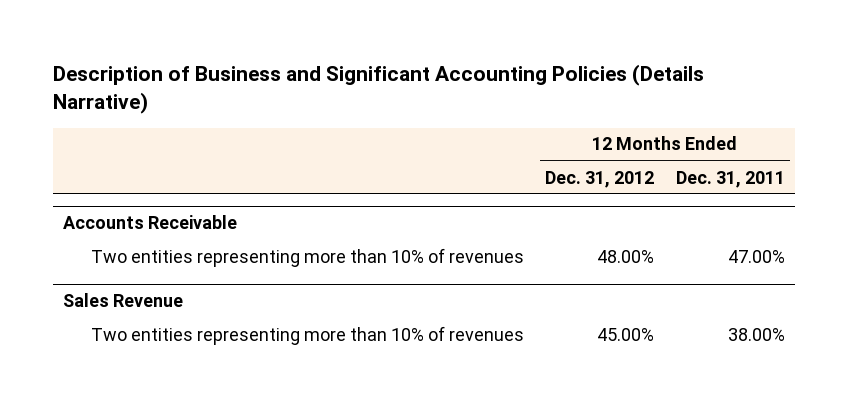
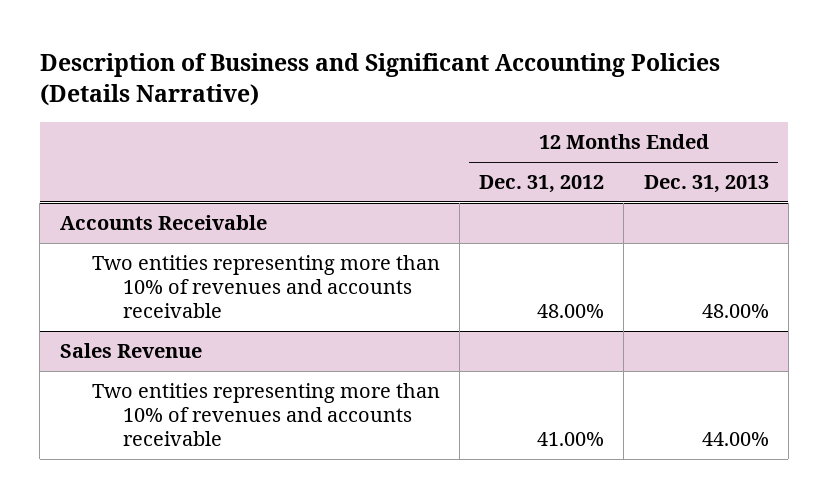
[675,170,785,188] Dec. 31, 2011 -> none
none -> [643,175,769,194] Dec. 31, 2013
[91,247,525,267] Two entities representing more than 10% of revenues -> [91,255,440,319] Two entities representing more than 10% of revenues and accounts receivable
[91,325,525,345] Two entities representing more than 10% of revenues -> [91,383,440,447] Two entities representing more than 10% of revenues and accounts receivable
[597,327,655,341] 45.00% -> [537,432,605,447] 41.00%

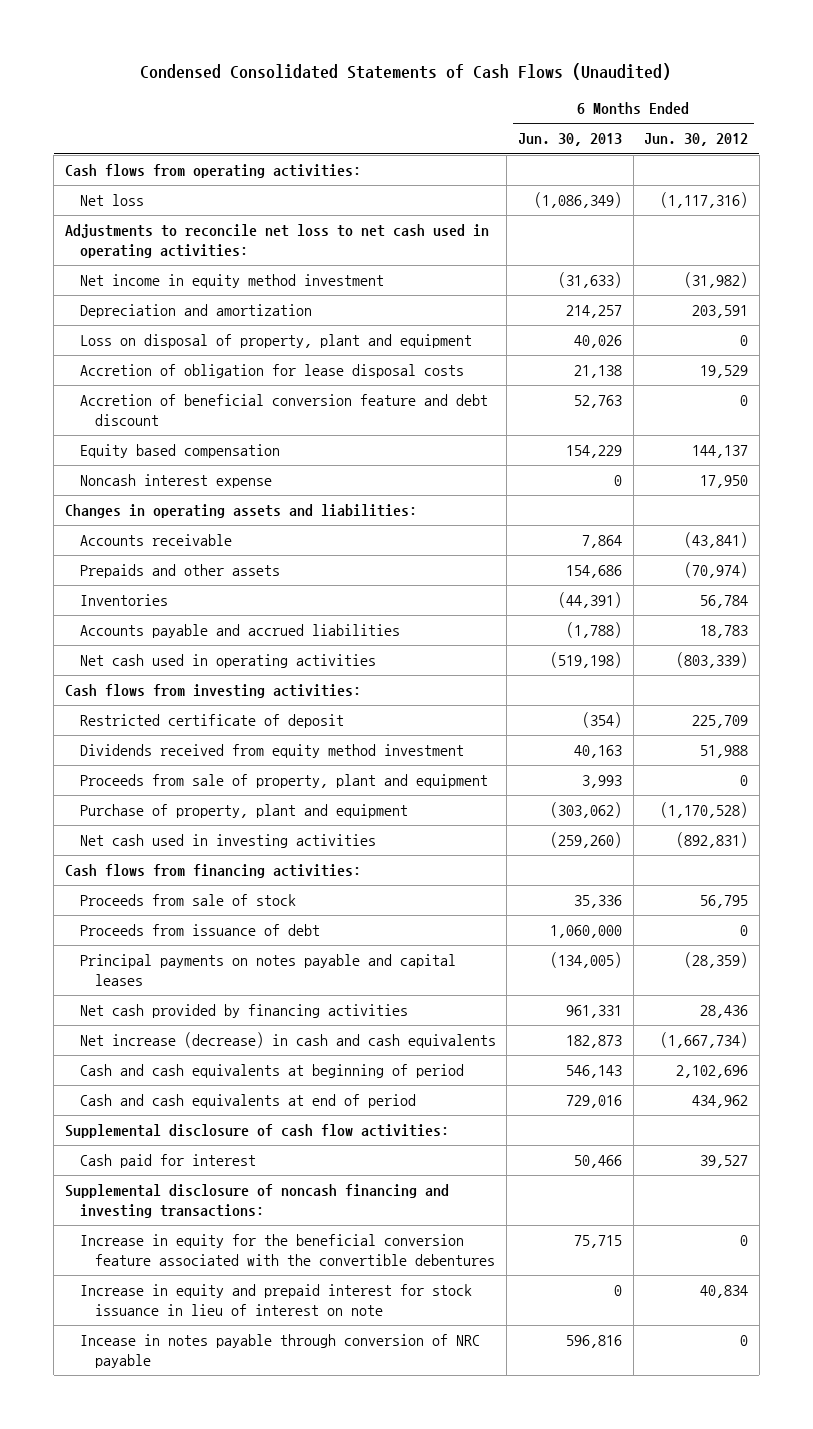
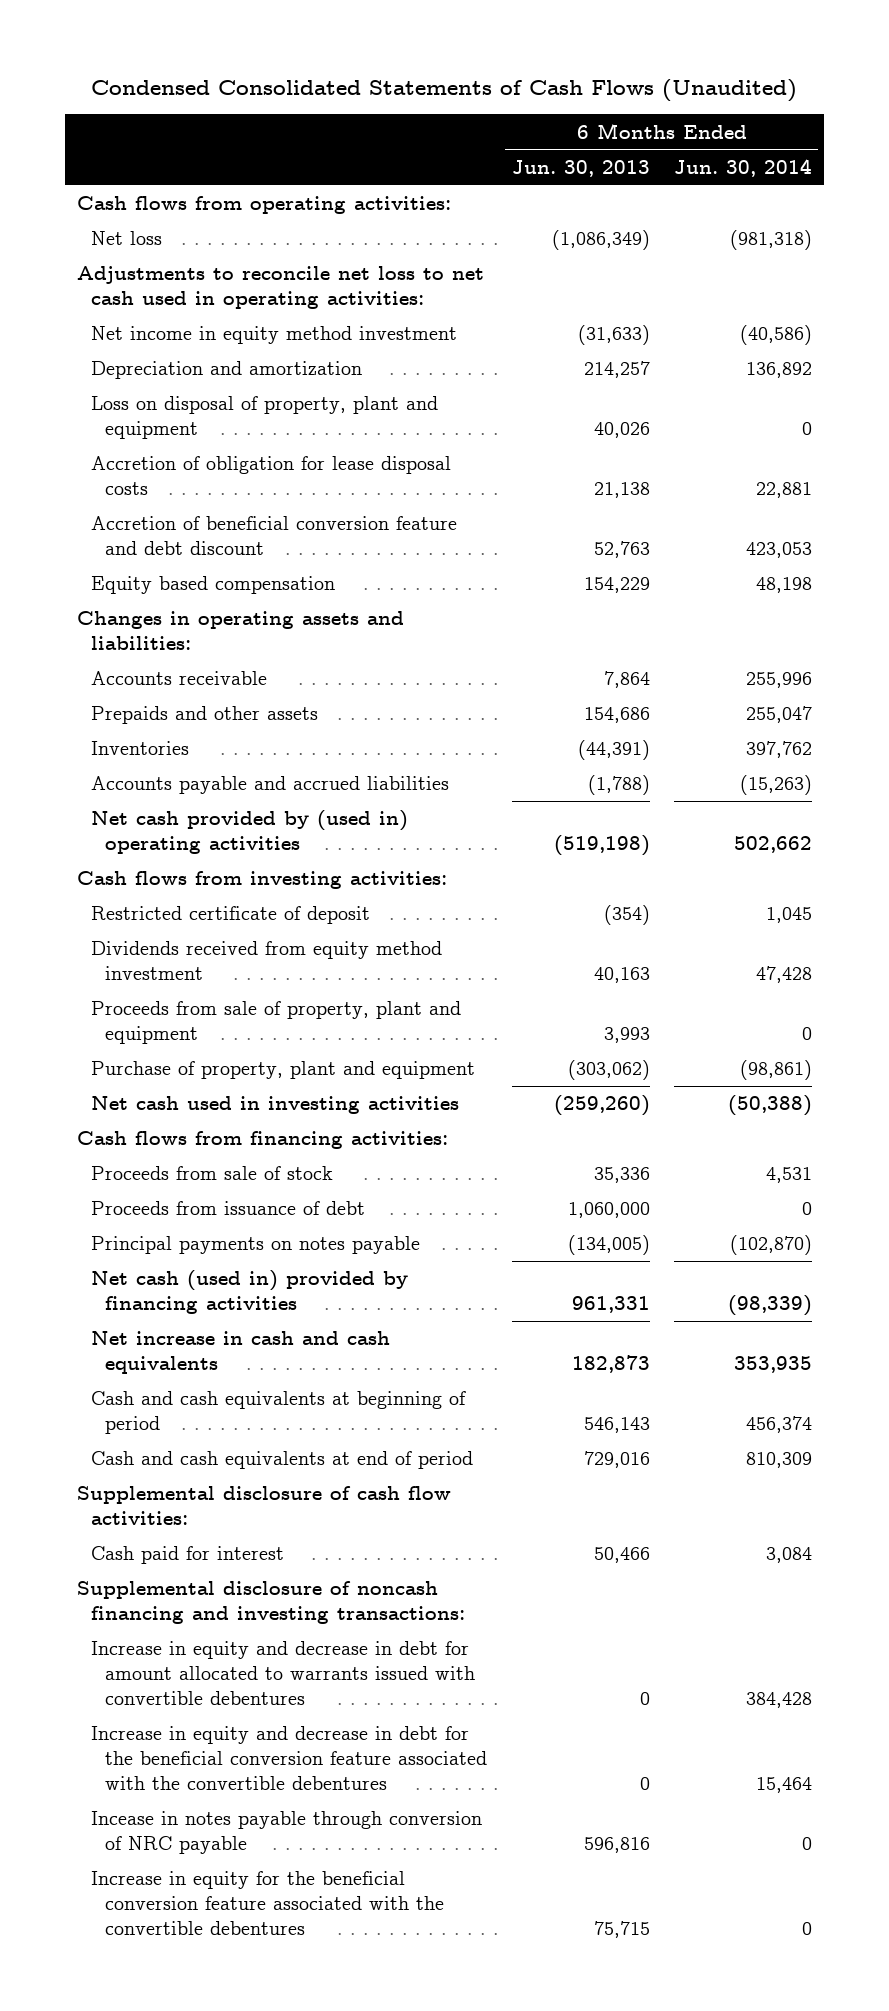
[644,133,749,147] Jun. 30, 2012 -> none
none -> [673,158,812,177] Jun. 30, 2014
[79,474,272,489] Noncash interest expense -> none
[79,654,376,669] Net cash used in operating activities -> [91,810,409,855] Net cash provided by (used in) operating activities
[79,954,456,986] Principal payments on notes payable and capital leases -> [91,1236,421,1255] Principal payments on notes payable
[79,1004,408,1019] Net cash provided by financing activities -> [91,1270,409,1315] Net cash (used in) provided by financing activities
[79,1032,496,1049] Net increase (decrease) in cash and cash equivalents -> [91,1331,391,1375] Net increase in cash and cash equivalents
[79,1284,472,1316] Increase in equity and prepaid interest for stock issuance in lieu of interest on note -> none
none -> [91,1641,476,1706] Increase in equity and decrease in debt for amount allocated to warrants issued with convertible debentures
none -> [91,1726,488,1791] Increase in equity and decrease in debt for the beneficial conversion feature associated with the convertible debentures
[79,1234,496,1266] Increase in equity for the beneficial conversion feature associated with the convertible debentures -> [91,1871,445,1936] Increase in equity for the beneficial conversion feature associated with the convertible debentures

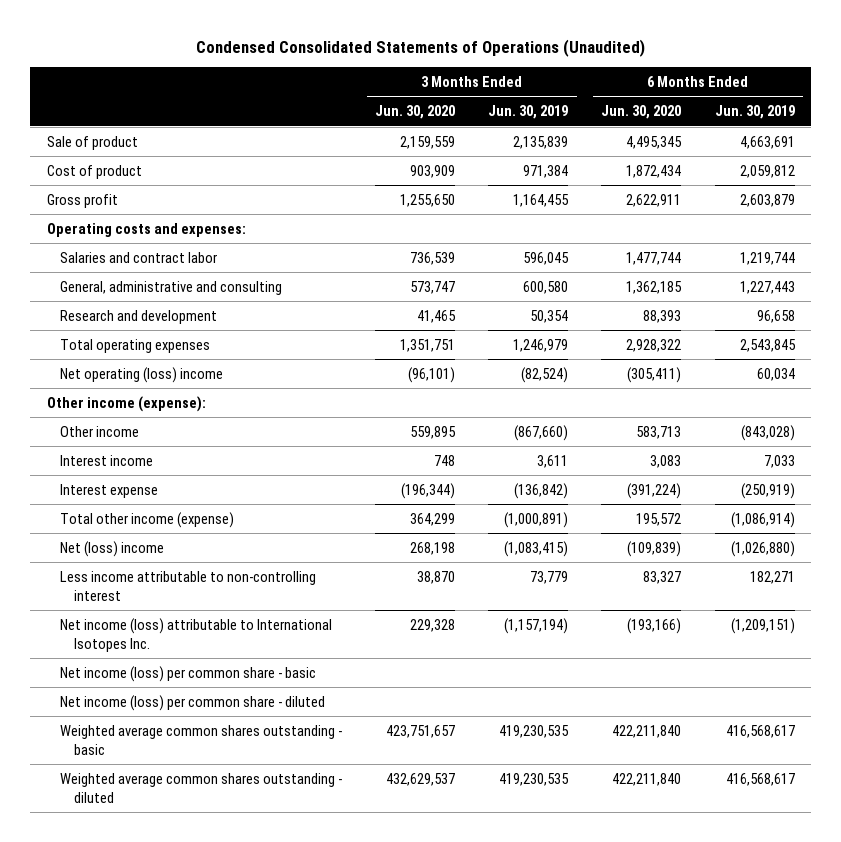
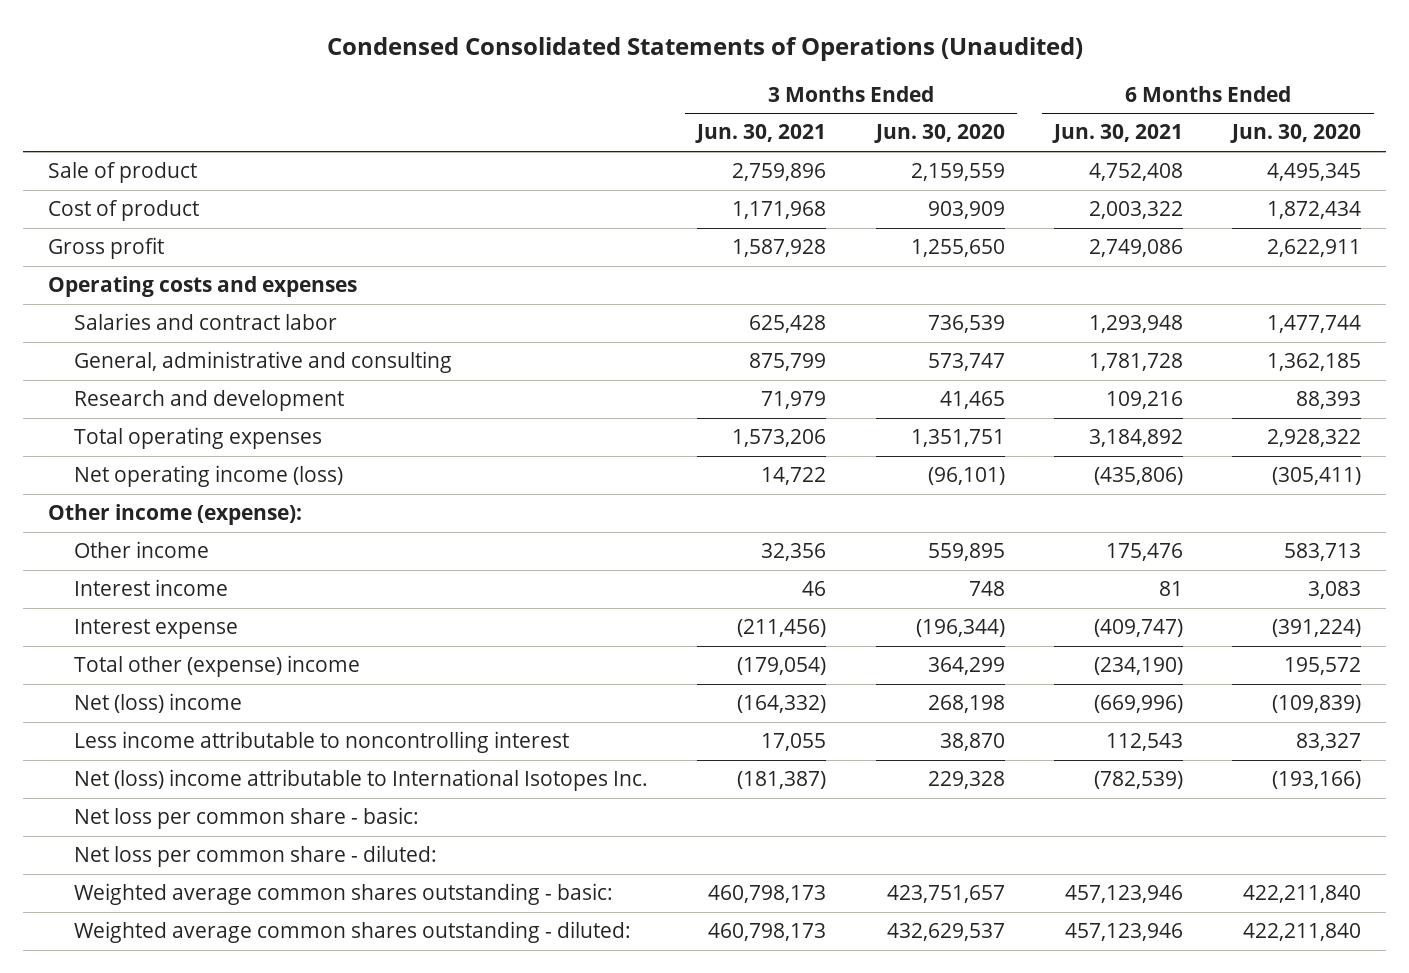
[488,105,569,120] Jun. 30, 2019 -> none
[714,105,795,120] Jun. 30, 2019 -> none
none -> [695,124,827,144] Jun. 30, 2021
none -> [1051,124,1183,144] Jun. 30, 2021
[46,222,246,237] Operating costs and expenses: -> [48,276,358,298] Operating costs and expenses
[60,366,224,383] Net operating (loss) income -> [73,465,343,488] Net operating income (loss)
[60,511,235,528] Total other income (expense) -> [73,655,360,678] Total other (expense) income
[60,570,317,601] Less income attributable to non-controlling interest -> [73,731,569,754] Less income attributable to noncontrolling interest
[60,617,333,652] Net income (loss) attributable to International Isotopes Inc. -> [73,769,648,792] Net (loss) income attributable to International Isotopes Inc.
[60,665,317,682] Net income (loss) per common share - basic -> [73,807,419,830] Net loss per common share - basic:
[60,694,326,711] Net income (loss) per common share - diluted -> [73,845,437,868] Net loss per common share - diluted:
[60,724,343,755] Weighted average common shares outstanding - basic -> [73,883,613,906] Weighted average common shares outstanding - basic:
[60,772,343,803] Weighted average common shares outstanding - diluted -> [73,921,631,944] Weighted average common shares outstanding - diluted:

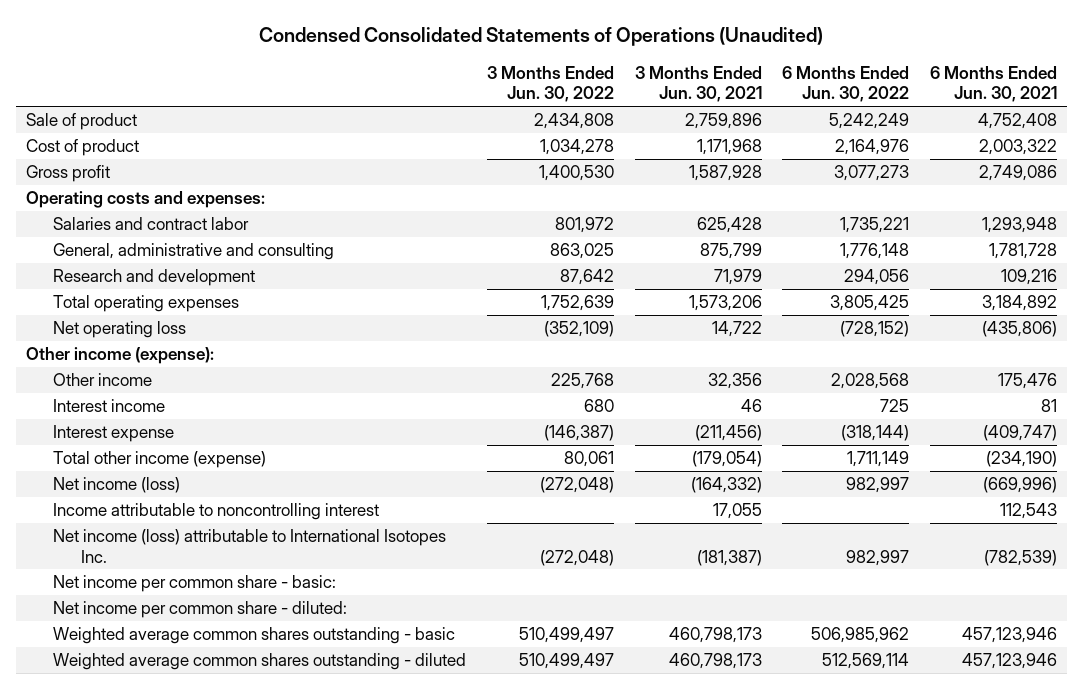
[873,124,1005,144] Jun. 30, 2020 -> none
[1230,124,1362,144] Jun. 30, 2020 -> none
none -> [486,65,614,103] 3 Months Ended Jun. 30, 2022
none -> [782,65,910,103] 6 Months Ended Jun. 30, 2022
[48,276,358,298] Operating costs and expenses -> [26,191,266,209] Operating costs and expenses:
[73,465,343,488] Net operating income (loss) -> [53,321,187,339] Net operating loss
[73,655,360,678] Total other (expense) income -> [53,451,267,469] Total other income (expense)
[73,693,242,714] Net (loss) income -> [53,477,181,494] Net income (loss)
[73,731,569,754] Less income attributable to noncontrolling interest -> [53,503,380,521] Income attributable to noncontrolling interest
[73,769,648,792] Net (loss) income attributable to International Isotopes Inc. -> [53,529,447,563] Net income (loss) attributable to International Isotopes Inc.
[73,807,419,830] Net loss per common share - basic: -> [53,575,337,593] Net income per common share - basic:
[73,845,437,868] Net loss per common share - diluted: -> [53,601,348,619] Net income per common share - diluted:
[73,883,613,906] Weighted average common shares outstanding - basic: -> [53,627,456,645] Weighted average common shares outstanding - basic
[73,921,631,944] Weighted average common shares outstanding - diluted: -> [53,653,467,671] Weighted average common shares outstanding - diluted

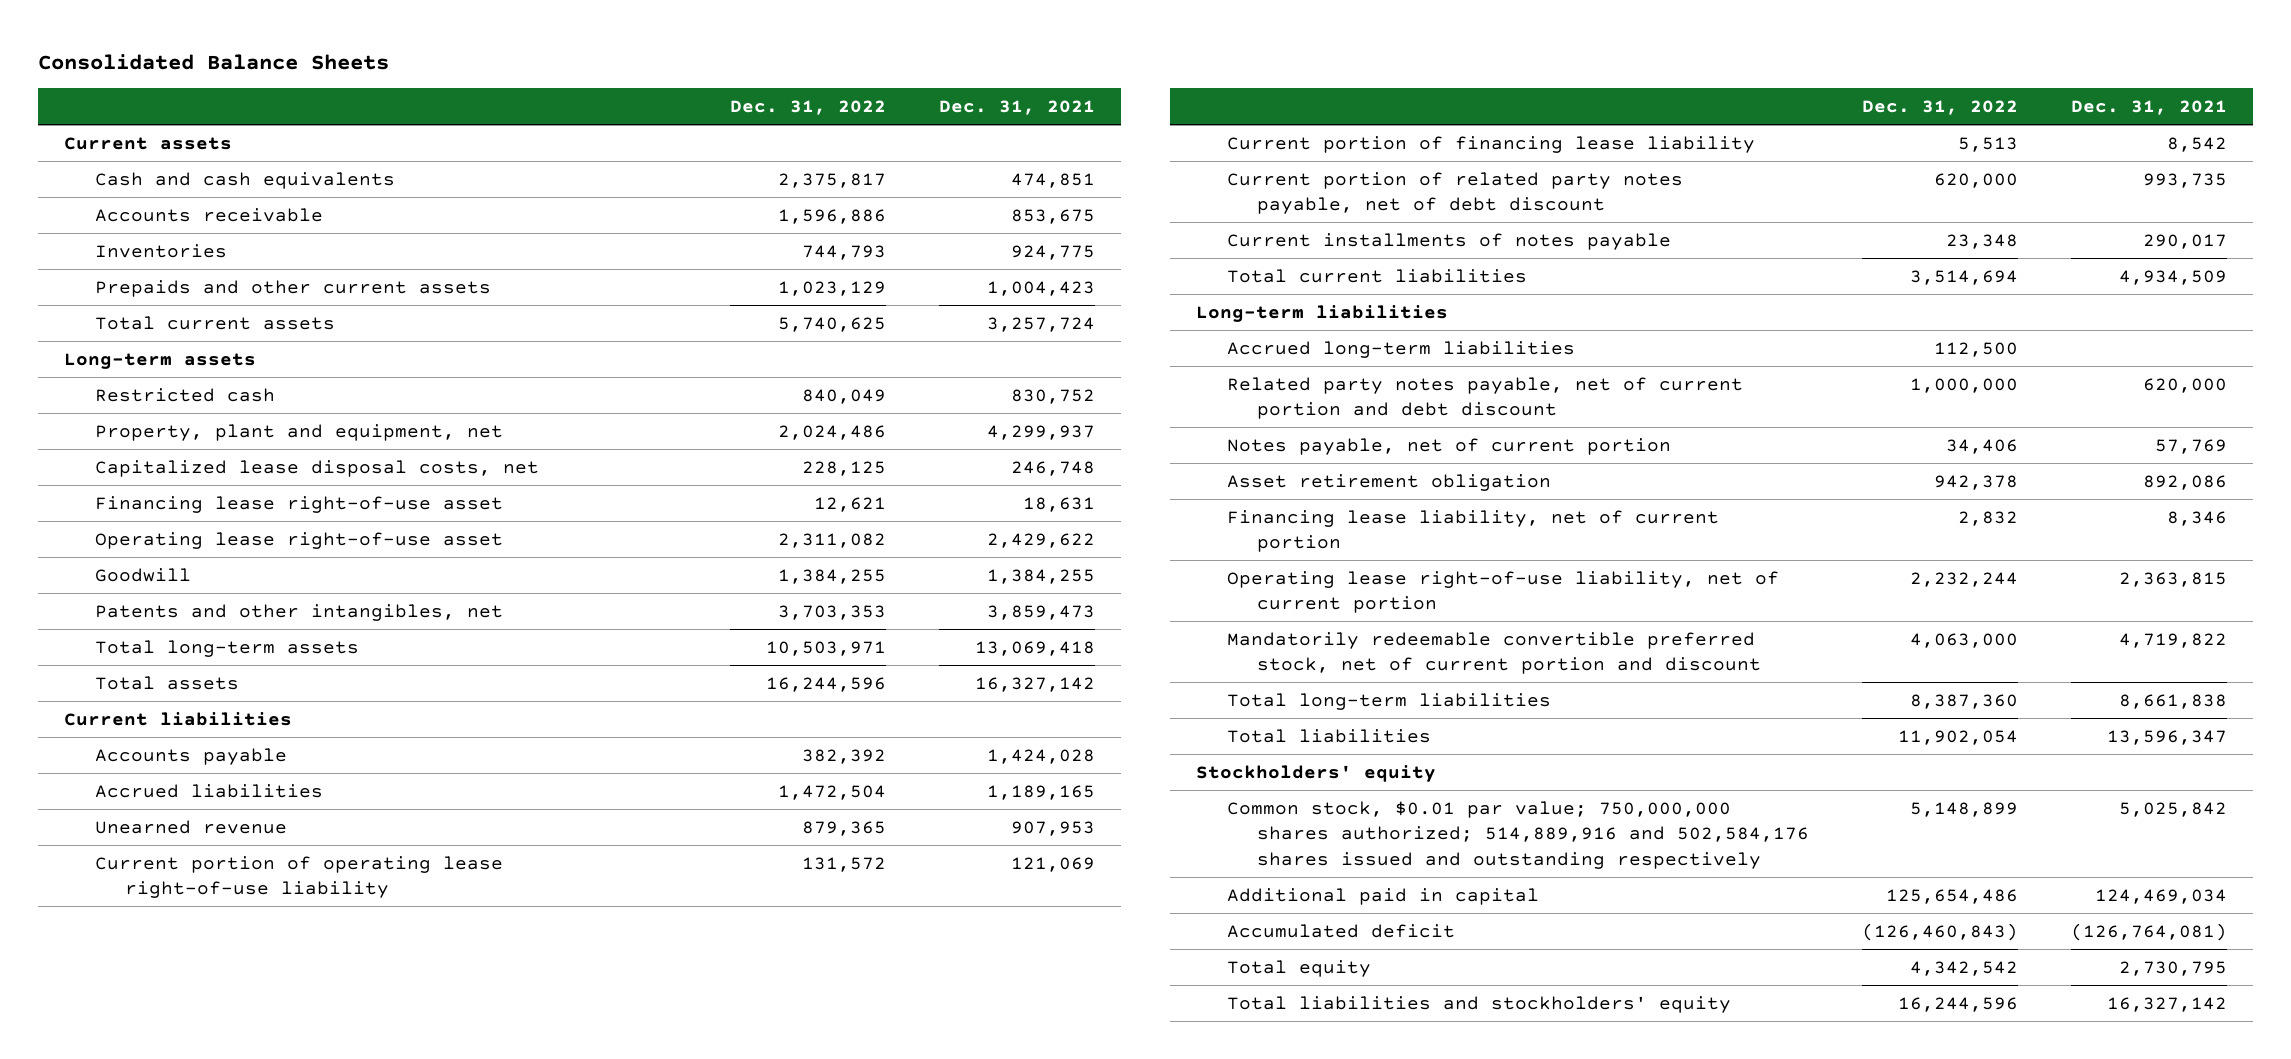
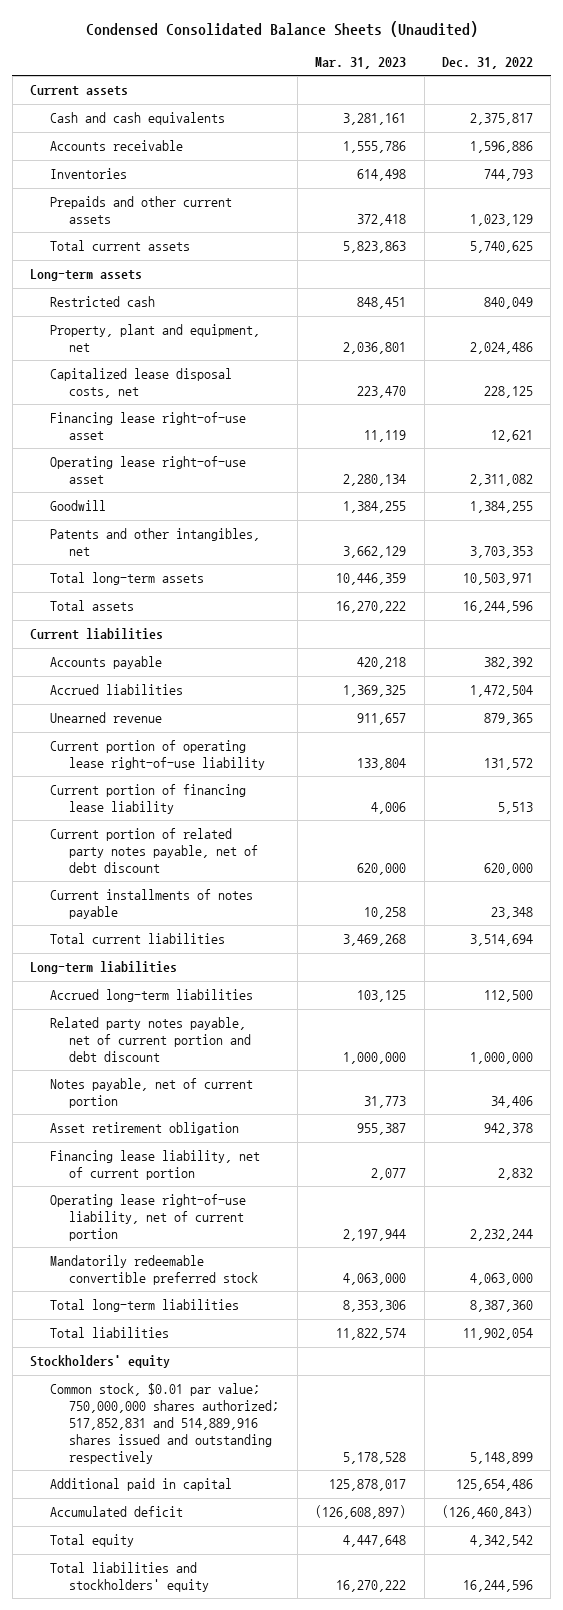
[38,53,390,70] Consolidated Balance Sheets -> [85,20,478,37] Condensed Consolidated Balance Sheets (Unaudited)
[938,99,1095,115] Dec. 31, 2021 -> none
none -> [315,56,407,69] Mar. 31, 2023
[1226,631,1761,675] Mandatorily redeemable convertible preferred stock, net of current portion and discount -> [49,1255,259,1286] Mandatorily redeemable convertible preferred stock
[1226,800,1809,869] Common stock, $0.01 par value; 750,000,000 shares authorized; 514,889,916 and 502,584,176 shares issued and outstanding respectively -> [49,1383,280,1465] Common stock, $0.01 par value; 750,000,000 shares authorized; 517,852,831 and 514,889,916 shares issued and outstanding respectively

